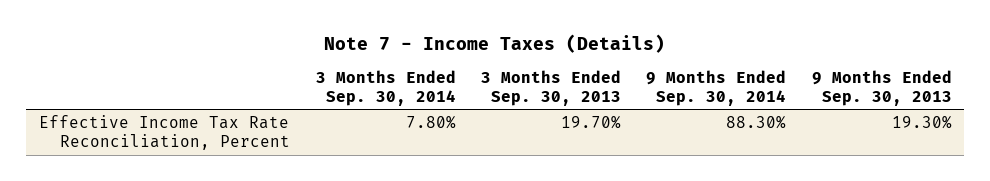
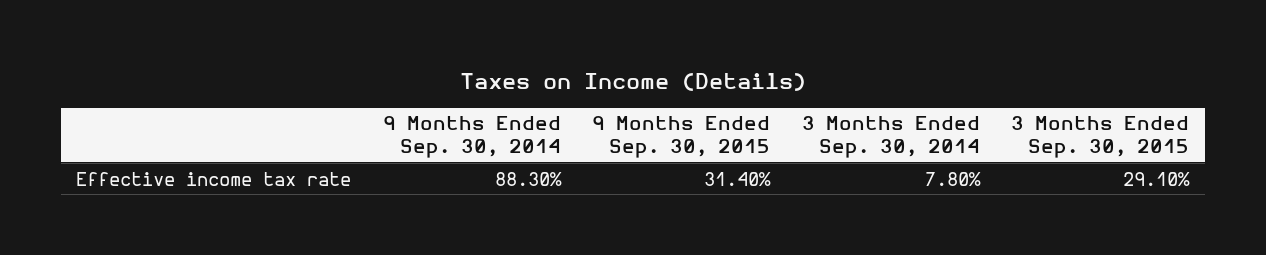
[324,33,666,53] Note 7 - Income Taxes (Details) -> [459,73,806,92] Taxes on Income (Details)
[481,69,622,107] 3 Months Ended Sep. 30, 2013 -> none
[811,69,952,107] 9 Months Ended Sep. 30, 2013 -> none
none -> [592,116,771,159] 9 Months Ended Sep. 30, 2015
none -> [1011,116,1190,159] 3 Months Ended Sep. 30, 2015
[38,115,291,151] Effective Income Tax Rate Reconciliation, Percent -> [76,171,352,186] Effective income tax rate

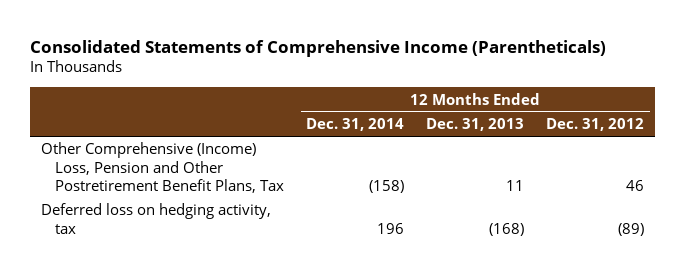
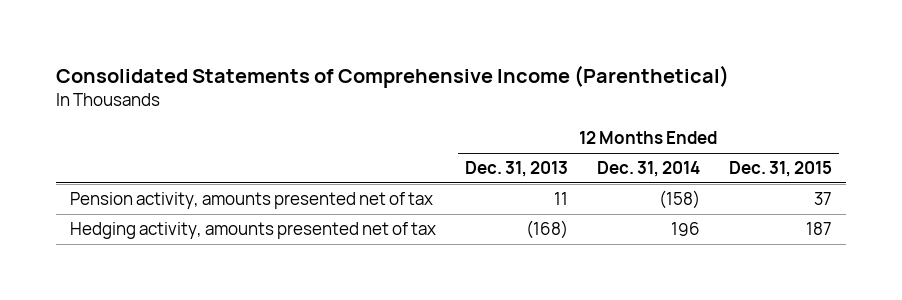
[29,39,606,57] Consolidated Statements of Comprehensive Income (Parentheticals) -> [56,64,730,88] Consolidated Statements of Comprehensive Income (Parenthetical)
[546,118,645,132] Dec. 31, 2012 -> none
none -> [728,161,832,178] Dec. 31, 2015
[40,142,285,194] Other Comprehensive (Income) Loss, Pension and Other Postretirement Benefit Plans, Tax -> [70,192,434,210] Pension activity, amounts presented net of tax
[40,203,271,234] Deferred loss on hedging activity, tax -> [70,222,437,240] Hedging activity, amounts presented net of tax

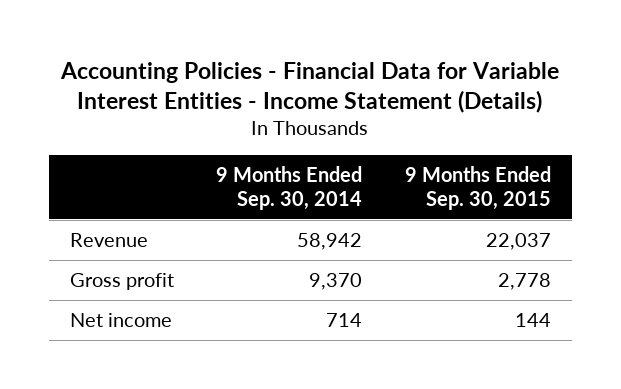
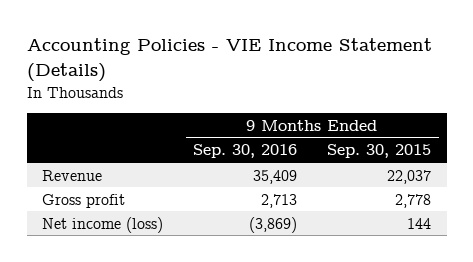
[60,62,560,114] Accounting Policies - Financial Data for Variable Interest Entities - Income Statement (Details) -> [26,38,432,83] Accounting Policies - VIE Income Statement (Details)
[216,165,363,210] 9 Months Ended Sep. 30, 2014 -> none
none -> [193,144,298,159] Sep. 30, 2016
[70,312,173,327] Net income -> [41,216,163,233] Net income (loss)

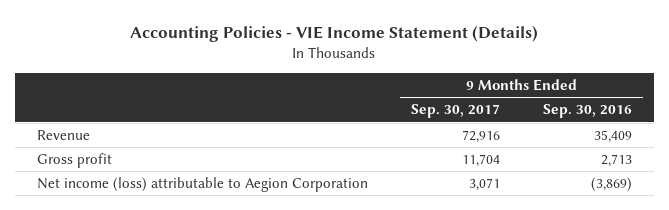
[327,144,432,159] Sep. 30, 2015 -> none
none -> [410,104,500,119] Sep. 30, 2017
[41,216,163,233] Net income (loss) -> [36,176,368,192] Net income (loss) attributable to Aegion Corporation

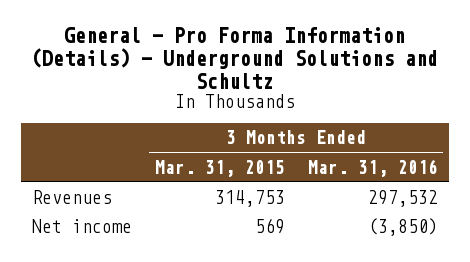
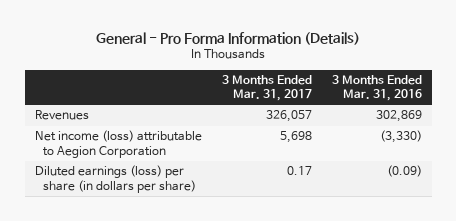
[30,27,438,89] General - Pro Forma Information (Details) - Underground Solutions and Schultz -> [96,31,361,45] General - Pro Forma Information (Details)
[154,159,285,177] Mar. 31, 2015 -> none
none -> [221,75,312,102] 3 Months Ended Mar. 31, 2017
[367,190,438,208] 297,532 -> [375,110,422,123] 302,869
[32,219,133,234] Net income -> [34,130,202,158] Net income (loss) attributable to Aegion Corporation
[367,218,438,237] (3,850) -> [379,130,422,144] (3,330)
none -> [34,165,197,193] Diluted earnings (loss) per share (in dollars per share)

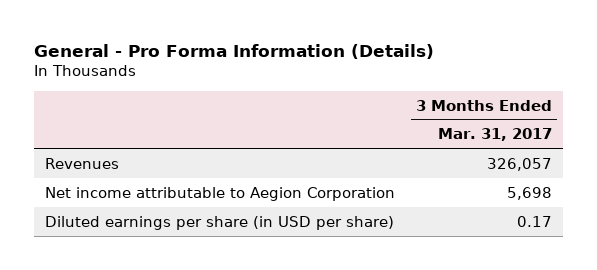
[331,75,422,102] 3 Months Ended Mar. 31, 2016 -> none
[34,130,202,158] Net income (loss) attributable to Aegion Corporation -> [44,186,395,201] Net income attributable to Aegion Corporation
[34,165,197,193] Diluted earnings (loss) per share (in dollars per share) -> [44,215,394,230] Diluted earnings per share (in USD per share)

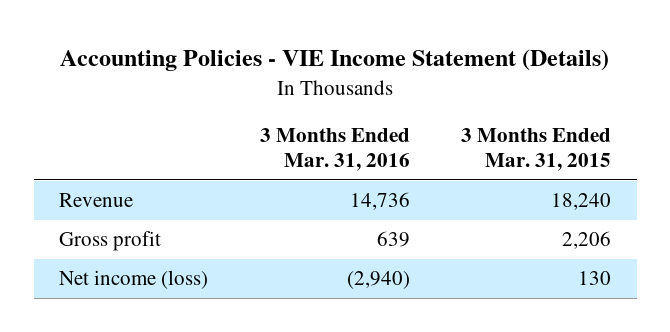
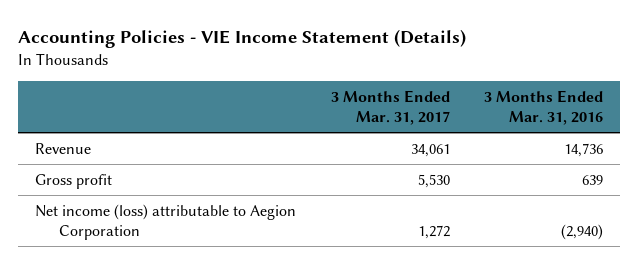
[461,127,612,172] 3 Months Ended Mar. 31, 2015 -> none
none -> [330,89,450,126] 3 Months Ended Mar. 31, 2017
[59,270,209,290] Net income (loss) -> [35,203,297,241] Net income (loss) attributable to Aegion Corporation

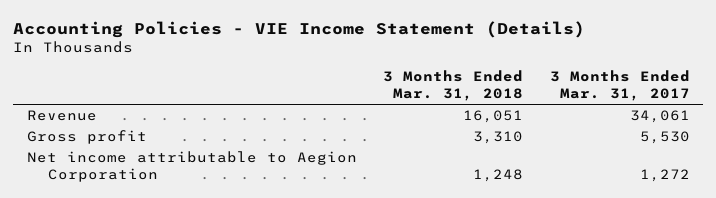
[484,89,604,126] 3 Months Ended Mar. 31, 2016 -> none
none -> [383,70,524,102] 3 Months Ended Mar. 31, 2018
[35,203,297,241] Net income (loss) attributable to Aegion Corporation -> [26,151,357,183] Net income attributable to Aegion Corporation

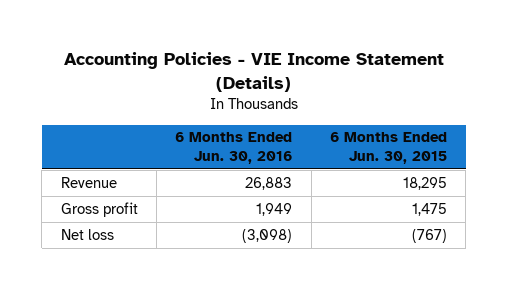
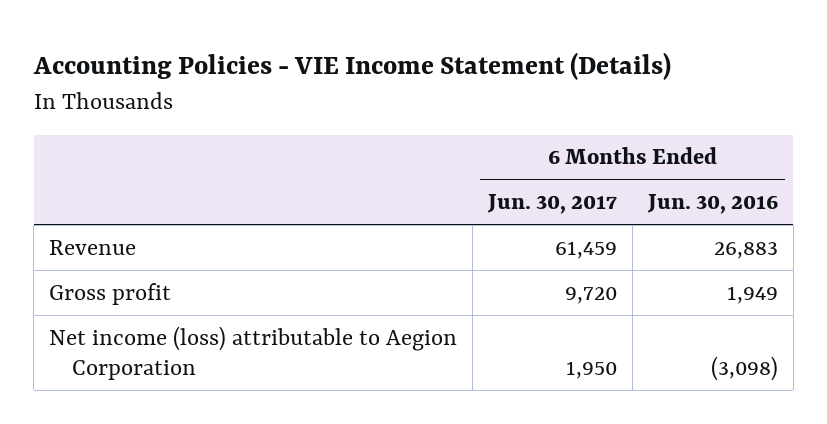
[329,132,447,164] 6 Months Ended Jun. 30, 2015 -> none
none -> [486,194,617,215] Jun. 30, 2017
[60,228,114,240] Net loss -> [49,325,458,381] Net income (loss) attributable to Aegion Corporation

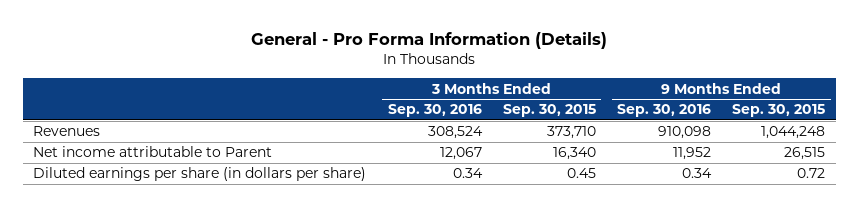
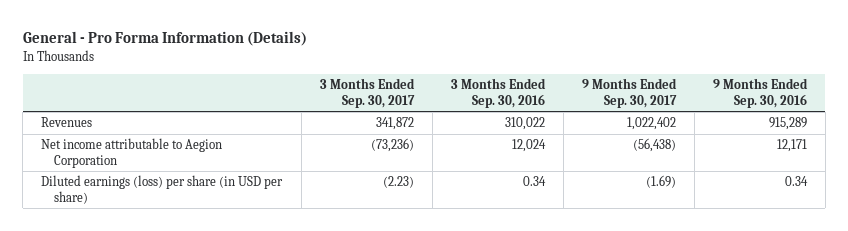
[502,104,596,118] Sep. 30, 2015 -> none
[732,104,826,118] Sep. 30, 2015 -> none
none -> [319,78,415,109] 3 Months Ended Sep. 30, 2017
none -> [581,78,677,109] 9 Months Ended Sep. 30, 2017
[427,126,483,140] 308,524 -> [504,117,545,131] 310,022
[658,126,712,140] 910,098 -> [768,117,807,131] 915,289
[33,146,273,158] Net income attributable to Parent -> [41,138,223,168] Net income attributable to Aegion Corporation
[439,147,482,161] 12,067 -> [511,139,546,153] 12,024
[673,147,712,161] 11,952 -> [776,139,807,153] 12,171
[33,167,367,182] Diluted earnings per share (in dollars per share) -> [41,175,284,204] Diluted earnings (loss) per share (in USD per share)

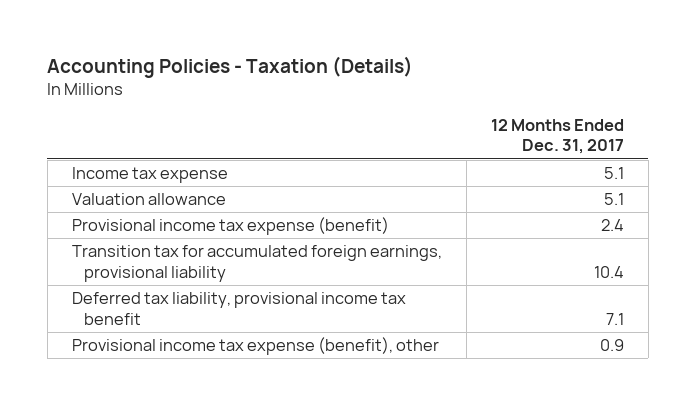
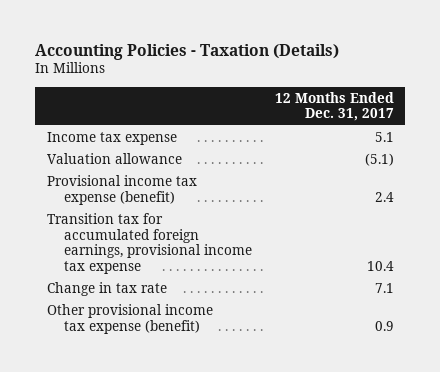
[603,193,624,206] 5.1 -> [364,152,394,166] (5.1)
[71,245,442,282] Transition tax for accumulated foreign earnings, provisional liability -> [46,212,252,275] Transition tax for accumulated foreign earnings, provisional income tax expense
[71,292,406,325] Deferred tax liability, provisional income tax benefit -> [46,281,167,296] Change in tax rate
[71,337,439,356] Provisional income tax expense (benefit), other -> [46,303,213,334] Other provisional income tax expense (benefit)

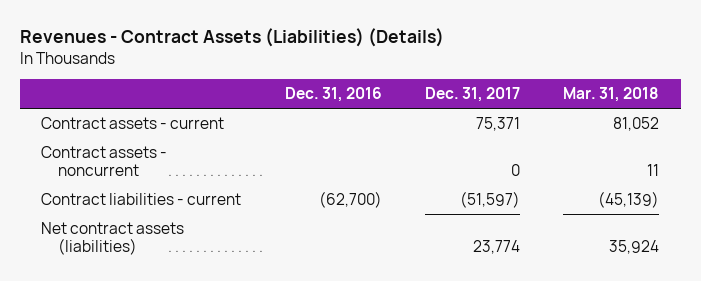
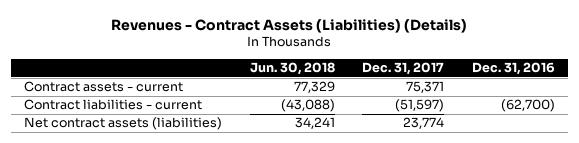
[563,87,660,103] Mar. 31, 2018 -> none
none -> [249,62,335,76] Jun. 30, 2018
[41,145,168,176] Contract assets - noncurrent -> none

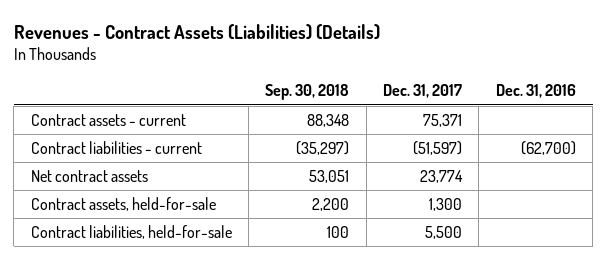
[249,62,335,76] Jun. 30, 2018 -> none
none -> [265,84,350,101] Sep. 30, 2018
[24,117,223,131] Net contract assets (liabilities) -> [30,170,148,183] Net contract assets
none -> [30,197,216,212] Contract assets, held-for-sale
none -> [30,225,232,240] Contract liabilities, held-for-sale

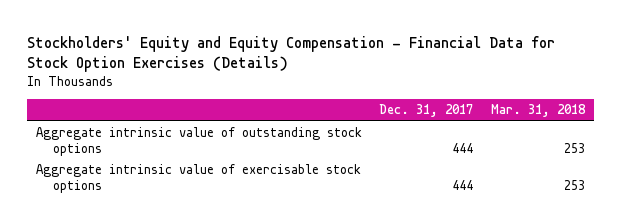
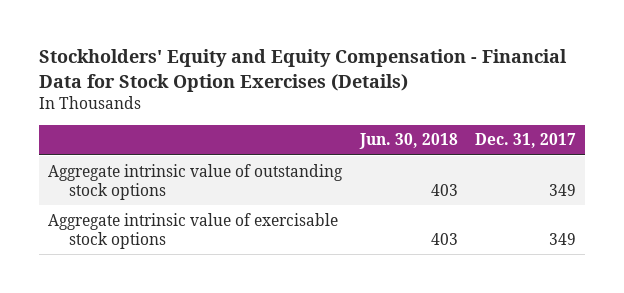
[490,104,586,118] Mar. 31, 2018 -> none
none -> [358,133,458,150] Jun. 30, 2018
[452,142,474,153] 444 -> [549,183,577,196] 349
[452,179,474,190] 444 -> [549,232,577,245] 349

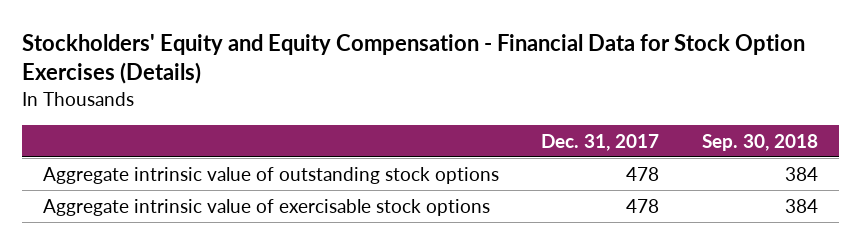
[358,133,458,150] Jun. 30, 2018 -> none
none -> [701,133,818,151] Sep. 30, 2018
[549,183,577,196] 349 -> [626,166,660,181] 478
[549,232,577,245] 349 -> [626,198,660,213] 478

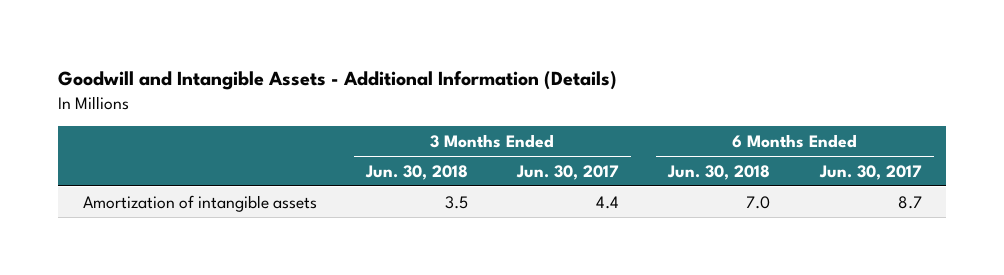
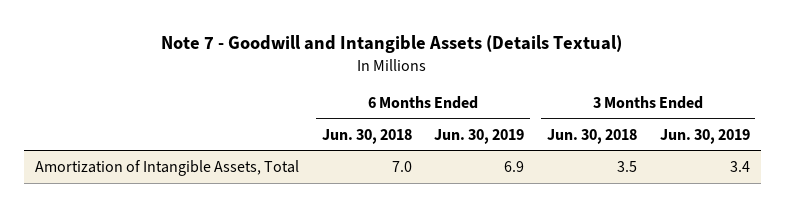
[57,71,617,91] Goodwill and Intangible Assets - Additional Information (Details) -> [161,34,623,53] Note 7 - Goodwill and Intangible Assets (Details Textual)
[516,164,620,180] Jun. 30, 2017 -> none
[818,164,922,180] Jun. 30, 2017 -> none
none -> [434,128,525,144] Jun. 30, 2019
none -> [659,128,750,144] Jun. 30, 2019
[82,194,317,212] Amortization of intangible assets -> [35,160,300,177] Amortization of Intangible Assets, Total

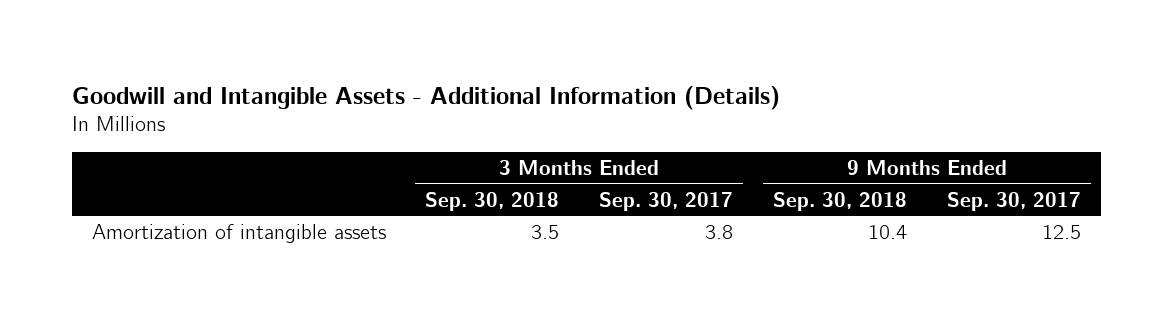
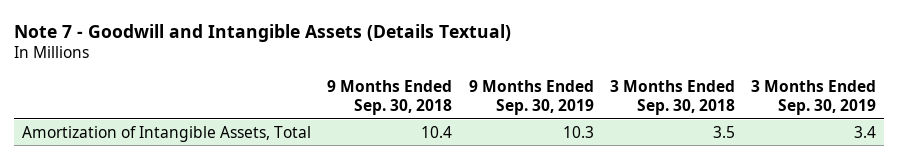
[71,85,780,110] Goodwill and Intangible Assets - Additional Information (Details) -> [13,23,511,42] Note 7 - Goodwill and Intangible Assets (Details Textual)
[599,191,734,211] Sep. 30, 2017 -> none
[946,191,1081,211] Sep. 30, 2017 -> none
none -> [468,79,594,116] 9 Months Ended Sep. 30, 2019
none -> [751,79,877,116] 3 Months Ended Sep. 30, 2019
[91,223,386,243] Amortization of intangible assets -> [21,126,311,143] Amortization of Intangible Assets, Total

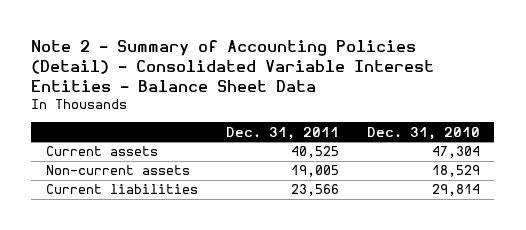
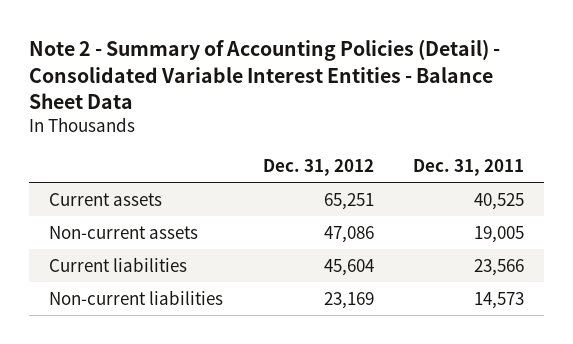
[367,126,481,140] Dec. 31, 2010 -> none
none -> [262,159,374,177] Dec. 31, 2012
none -> [49,289,224,305] Non-current liabilities

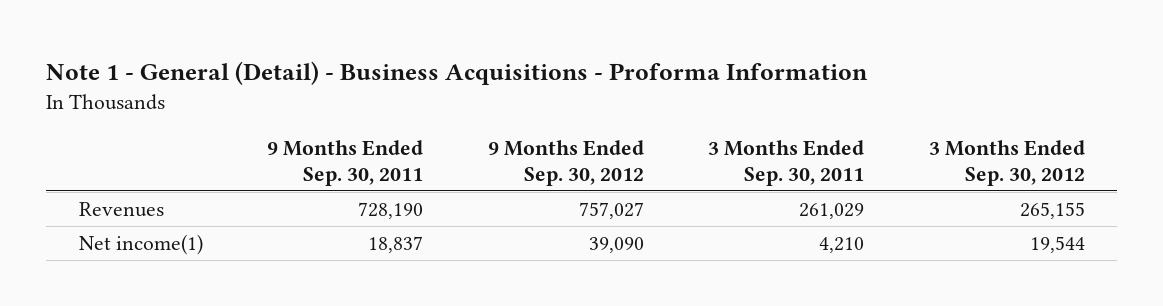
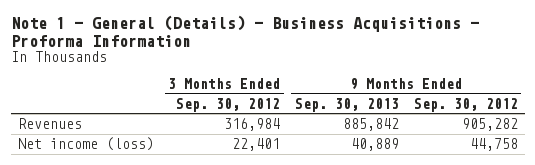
[46,61,869,86] Note 1 - General (Detail) - Business Acquisitions - Proforma Information -> [10,14,479,47] Note 1 - General (Details) - Business Acquisitions - Proforma Information
[267,140,424,186] 9 Months Ended Sep. 30, 2011 -> none
[708,140,865,186] 3 Months Ended Sep. 30, 2011 -> none
none -> [295,97,400,112] Sep. 30, 2013
[578,202,644,220] 757,027 -> [461,118,518,132] 905,282
[1019,202,1085,220] 265,155 -> [224,118,281,132] 316,984
[78,234,203,256] Net income(1) -> [17,137,154,152] Net income (loss)
[588,237,644,254] 39,090 -> [469,138,518,152] 44,758
[1029,236,1085,254] 19,544 -> [232,138,281,152] 22,401

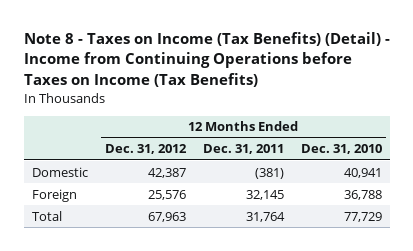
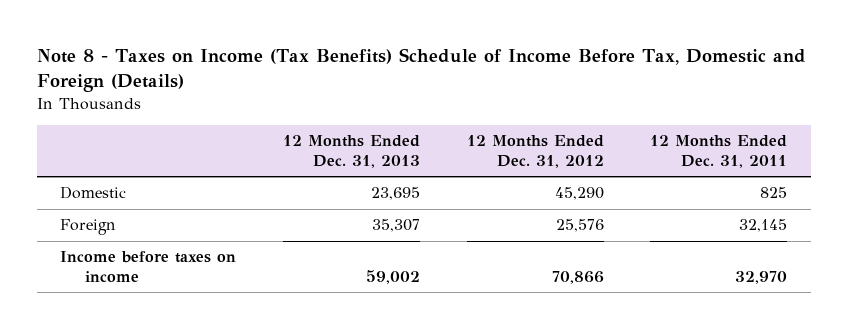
[23,31,390,87] Note 8 - Taxes on Income (Tax Benefits) (Detail) - Income from Continuing Operations before Taxes on Income (Tax Benefits) -> [36,47,806,92] Note 8 - Taxes on Income (Tax Benefits) Schedule of Income Before Tax, Domestic and Foreign (Details)
[300,144,382,155] Dec. 31, 2010 -> none
none -> [282,135,420,168] 12 Months Ended Dec. 31, 2013
[147,167,186,178] 42,387 -> [554,187,604,201] 45,290
[254,167,284,179] (381) -> [760,187,788,199] 825
[31,210,62,221] Total -> none
none -> [60,251,237,283] Income before taxes on income

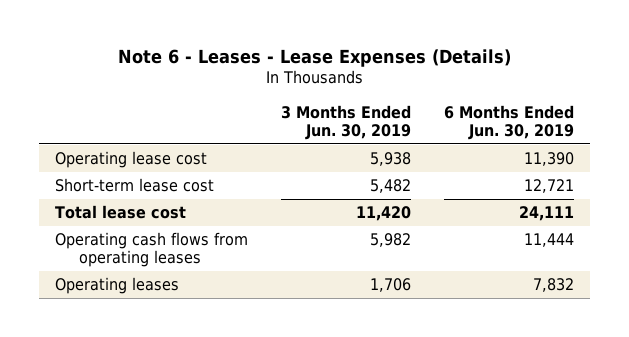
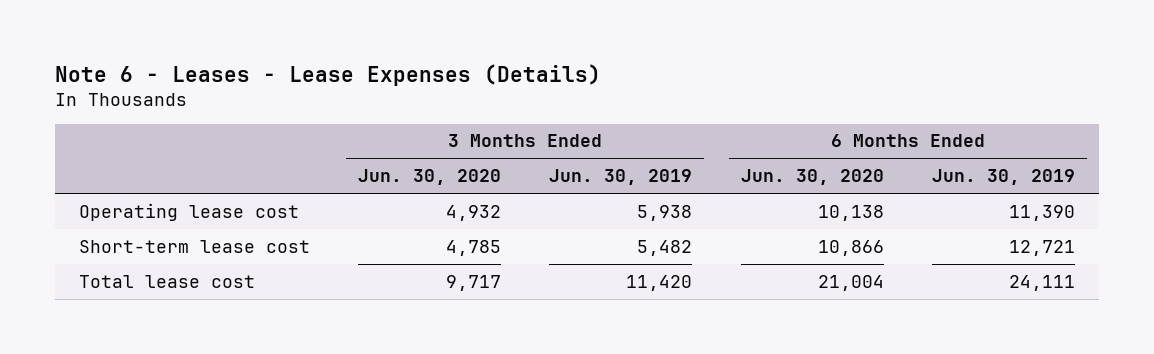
none -> [358,169,502,186] Jun. 30, 2020
none -> [740,169,884,186] Jun. 30, 2020
[55,232,249,268] Operating cash flows from operating leases -> none
[55,277,180,295] Operating leases -> none

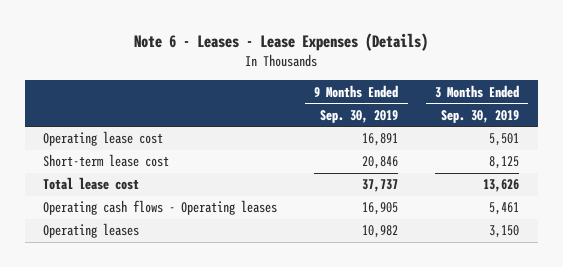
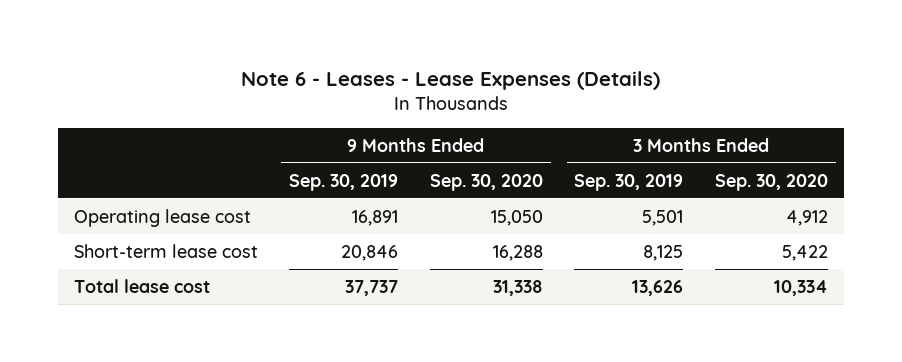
none -> [429,173,543,191] Sep. 30, 2020
none -> [715,173,829,191] Sep. 30, 2020
[43,200,278,216] Operating cash flows - Operating leases -> none
[43,223,140,239] Operating leases -> none

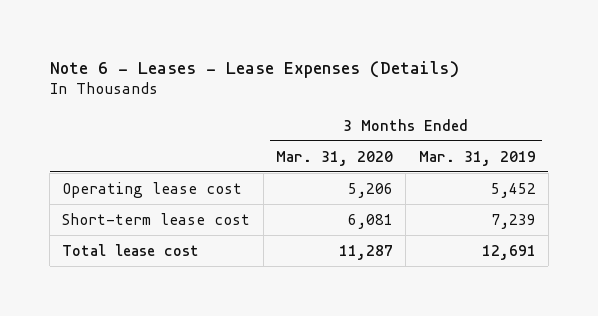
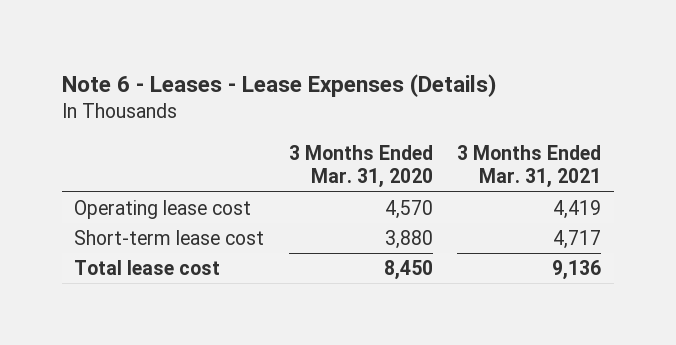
[418,150,536,166] Mar. 31, 2019 -> none
none -> [457,145,602,189] 3 Months Ended Mar. 31, 2021
[348,182,394,198] 5,206 -> [384,200,433,220] 4,570
[348,213,394,229] 6,081 -> [384,230,433,250] 3,880
[339,244,394,260] 11,287 -> [383,260,433,281] 8,450

